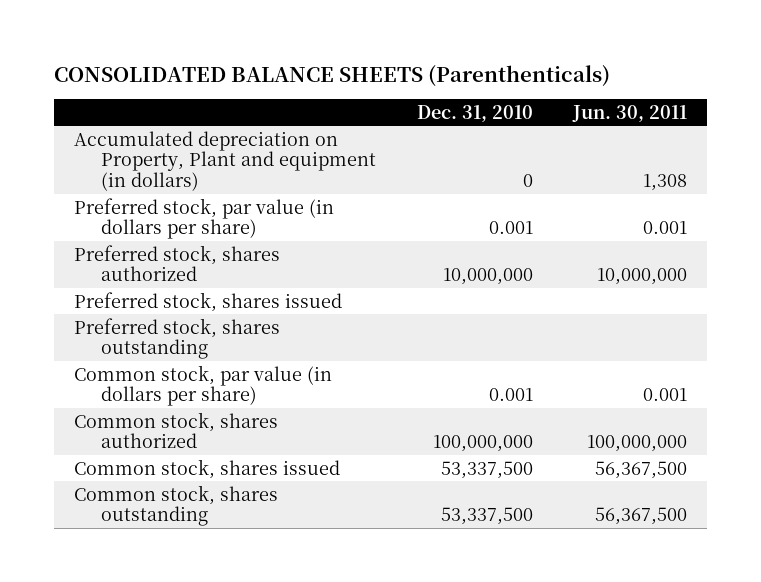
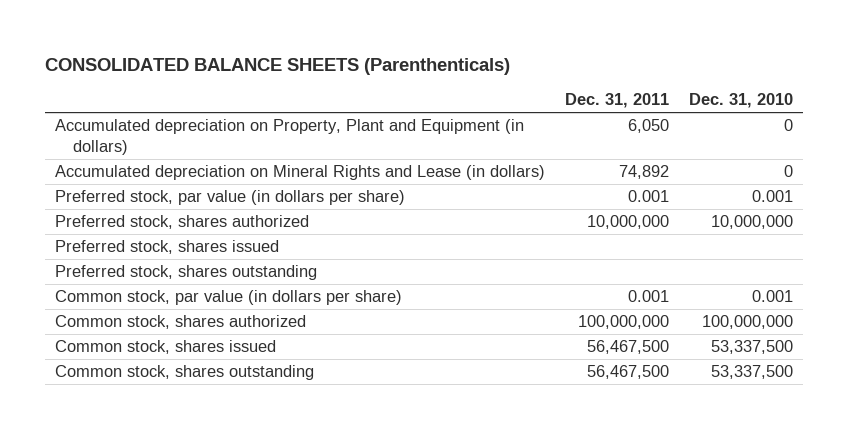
[572,104,688,122] Jun. 30, 2011 -> none
none -> [565,93,670,109] Dec. 31, 2011
[74,130,377,192] Accumulated depreciation on Property, Plant and equipment (in dollars) -> [55,119,525,156] Accumulated depreciation on Property, Plant and Equipment (in dollars)
none -> [55,165,546,181] Accumulated depreciation on Mineral Rights and Lease (in dollars)

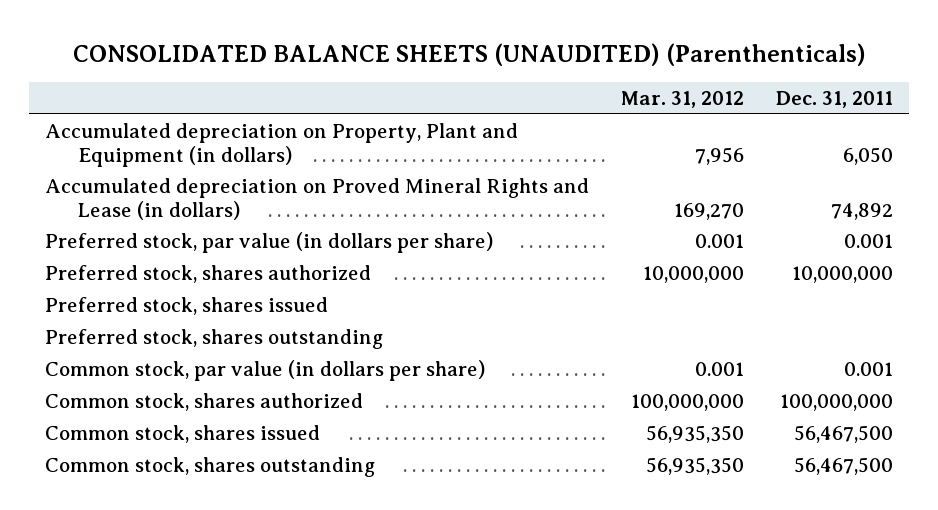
[45,57,511,75] CONSOLIDATED BALANCE SHEETS (Parenthenticals) -> [73,42,867,66] CONSOLIDATED BALANCE SHEETS (UNAUDITED) (Parenthenticals)
[689,93,794,109] Dec. 31, 2010 -> none
none -> [621,91,745,109] Mar. 31, 2012
[55,165,546,181] Accumulated depreciation on Mineral Rights and Lease (in dollars) -> [45,177,590,220] Accumulated depreciation on Proved Mineral Rights and Lease (in dollars)

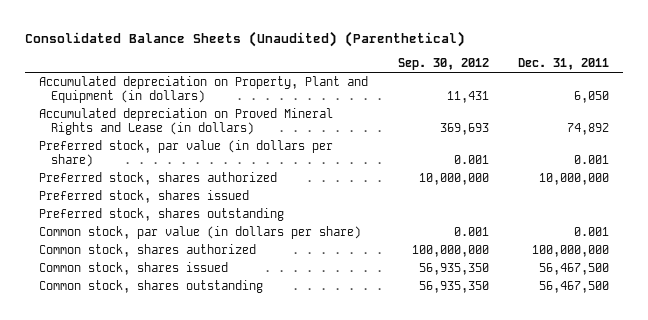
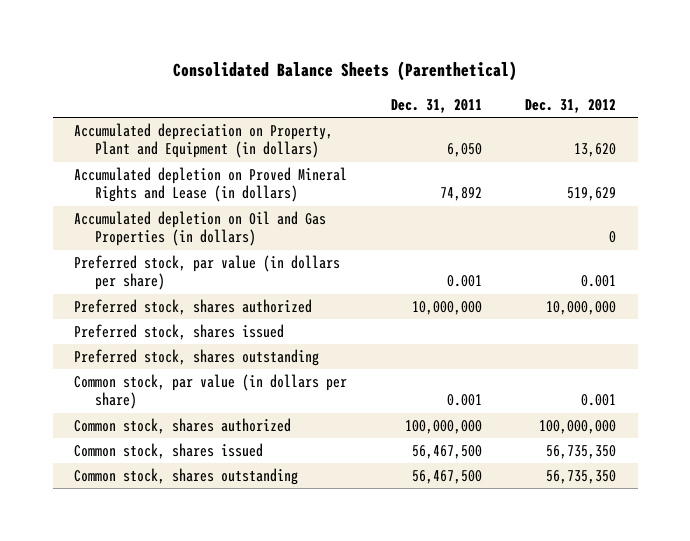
[24,30,465,47] Consolidated Balance Sheets (Unaudited) (Parenthetical) -> [173,61,518,82] Consolidated Balance Sheets (Parenthetical)
[397,58,489,71] Sep. 30, 2012 -> none
none -> [524,98,616,113] Dec. 31, 2012
[39,108,334,136] Accumulated depreciation on Proved Mineral Rights and Lease (in dollars) -> [74,167,348,203] Accumulated depletion on Proved Mineral Rights and Lease (in dollars)
none -> [74,211,327,247] Accumulated depletion on Oil and Gas Properties (in dollars)

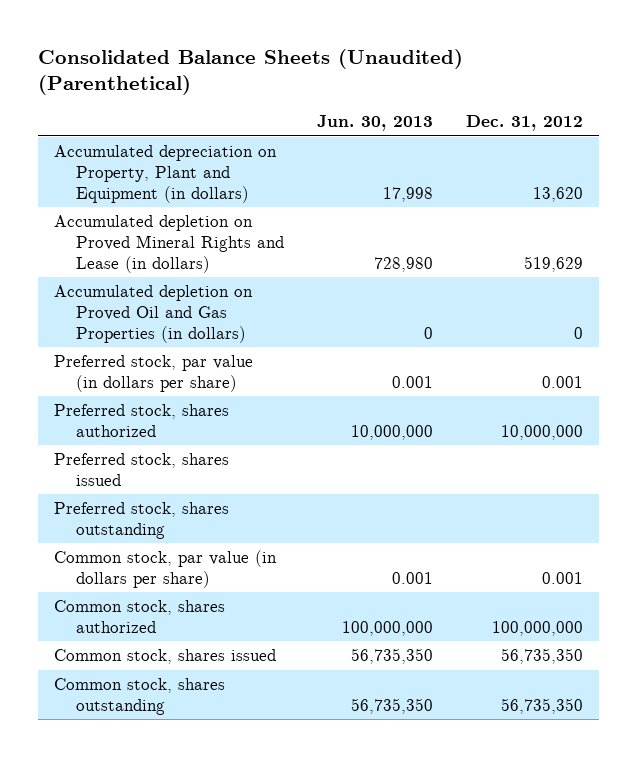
[173,61,518,82] Consolidated Balance Sheets (Parenthetical) -> [37,48,463,96] Consolidated Balance Sheets (Unaudited) (Parenthetical)
[390,98,482,113] Dec. 31, 2011 -> none
none -> [316,115,433,132] Jun. 30, 2013
[74,211,327,247] Accumulated depletion on Oil and Gas Properties (in dollars) -> [54,285,254,343] Accumulated depletion on Proved Oil and Gas Properties (in dollars)

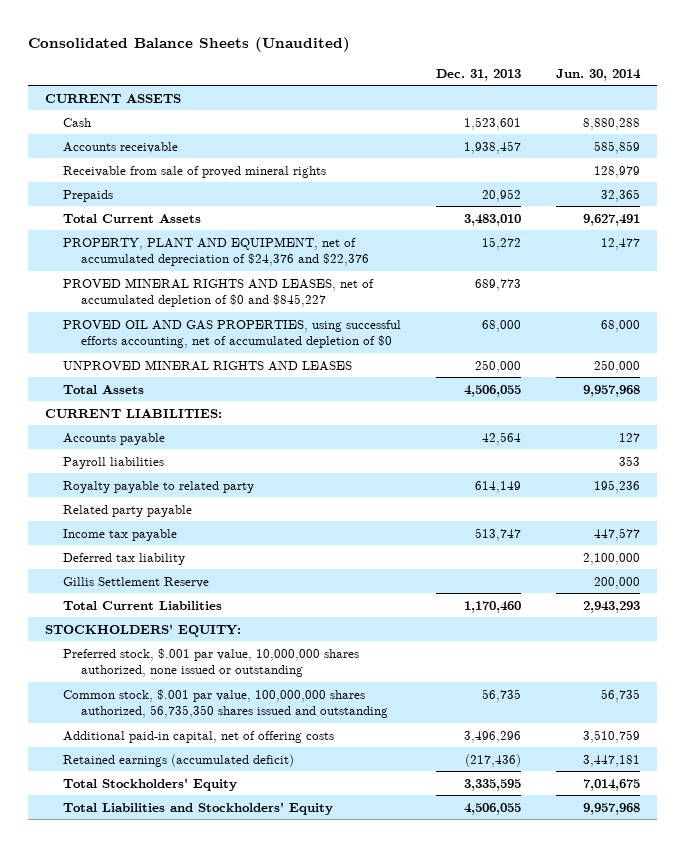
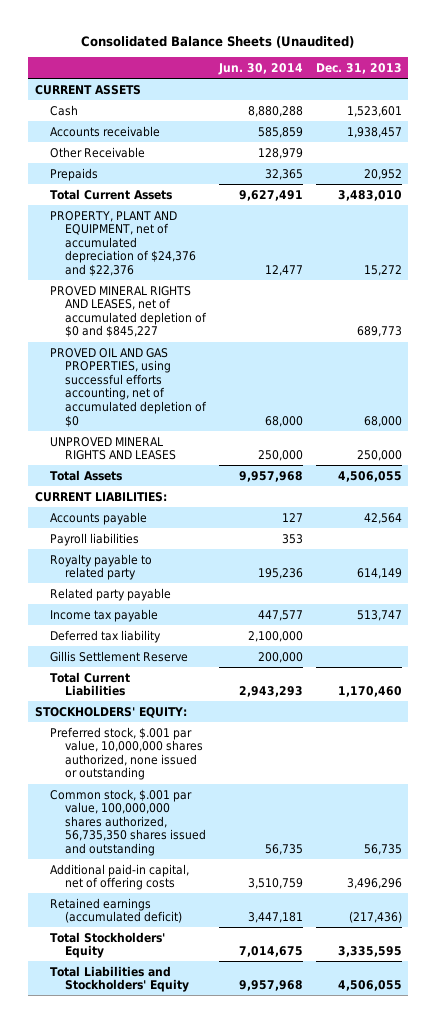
[63,165,327,178] Receivable from sale of proved mineral rights -> [49,146,145,158] Other Receivable

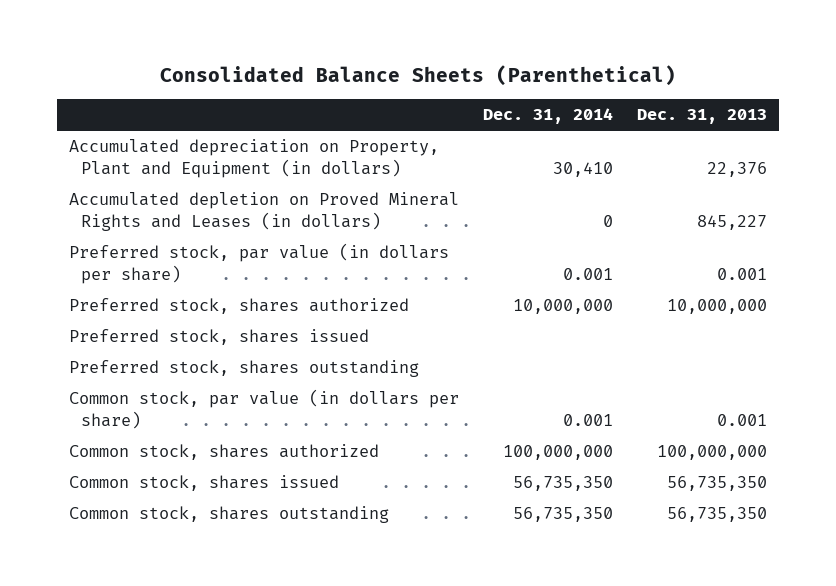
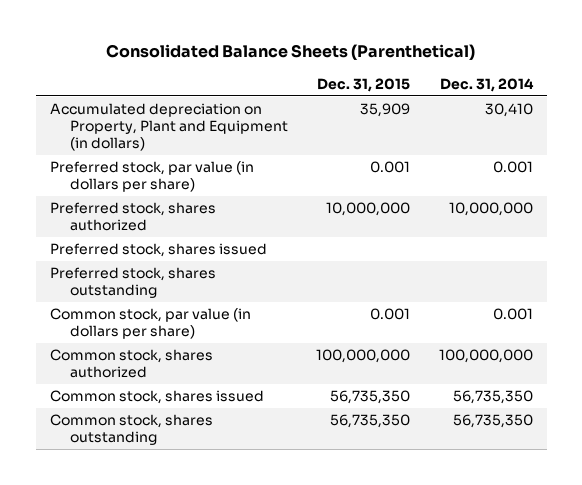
[636,109,767,125] Dec. 31, 2013 -> none
none -> [317,77,411,92] Dec. 31, 2015
[68,192,459,231] Accumulated depletion on Proved Mineral Rights and Leases (in dollars) -> none

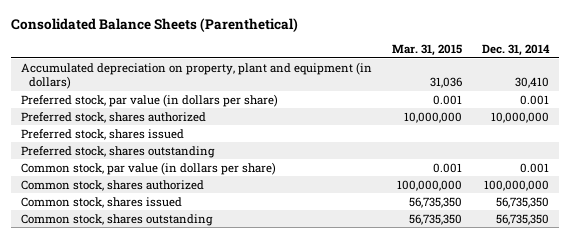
[317,77,411,92] Dec. 31, 2015 -> none
none -> [391,44,462,57] Mar. 31, 2015
[49,103,288,151] Accumulated depreciation on Property, Plant and Equipment (in dollars) -> [20,61,372,90] Accumulated depreciation on property, plant and equipment (in dollars)

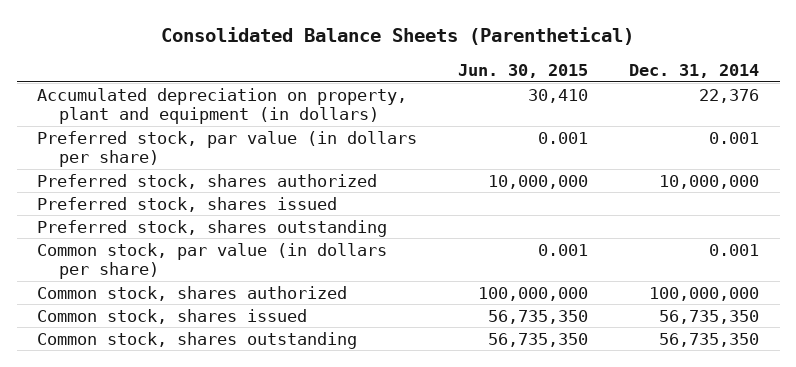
[391,44,462,57] Mar. 31, 2015 -> none
none -> [458,64,589,79] Jun. 30, 2015
[514,77,549,89] 30,410 -> [699,88,760,103] 22,376

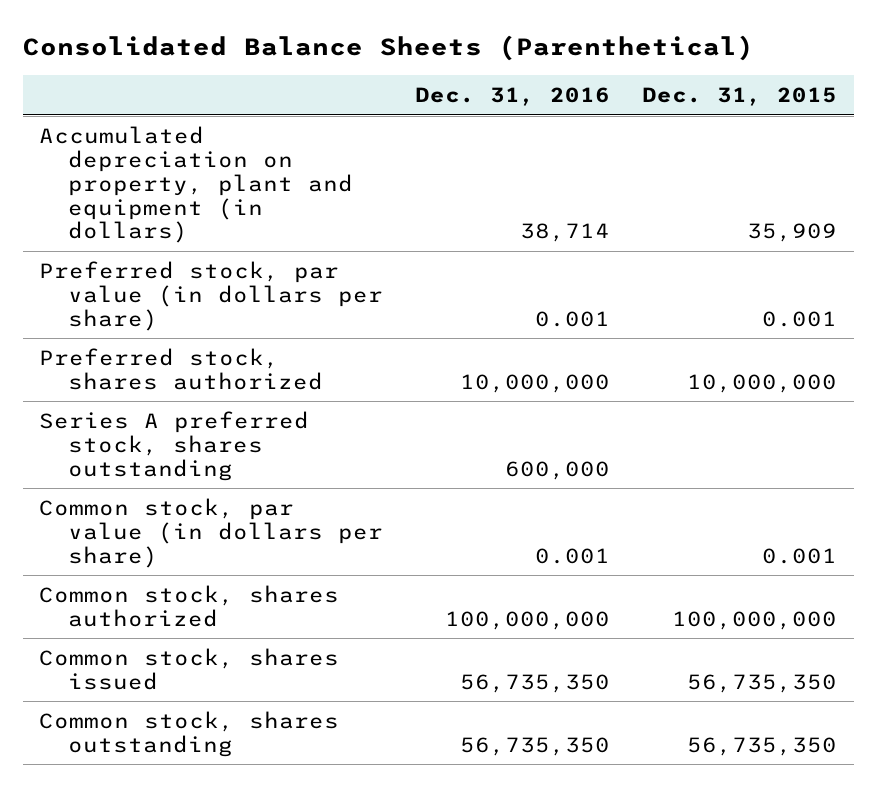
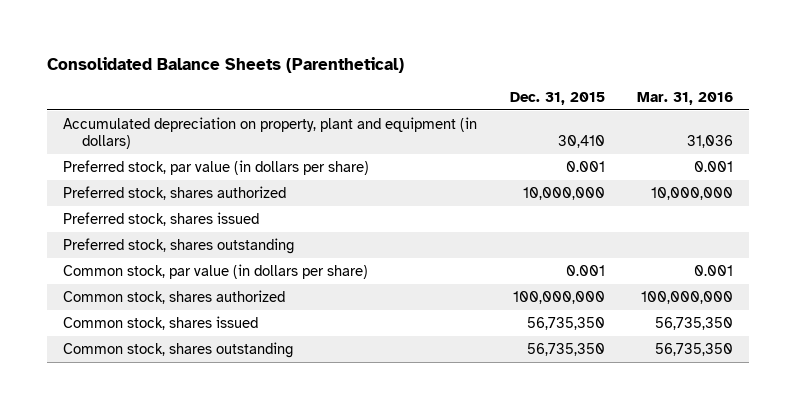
[415,87,611,107] Dec. 31, 2016 -> none
none -> [636,92,733,106] Mar. 31, 2016
[747,223,838,243] 35,909 -> [557,135,605,149] 30,410
none -> [63,211,260,226] Preferred stock, shares issued
[38,410,309,481] Series A preferred stock, shares outstanding -> [63,237,295,254] Preferred stock, shares outstanding

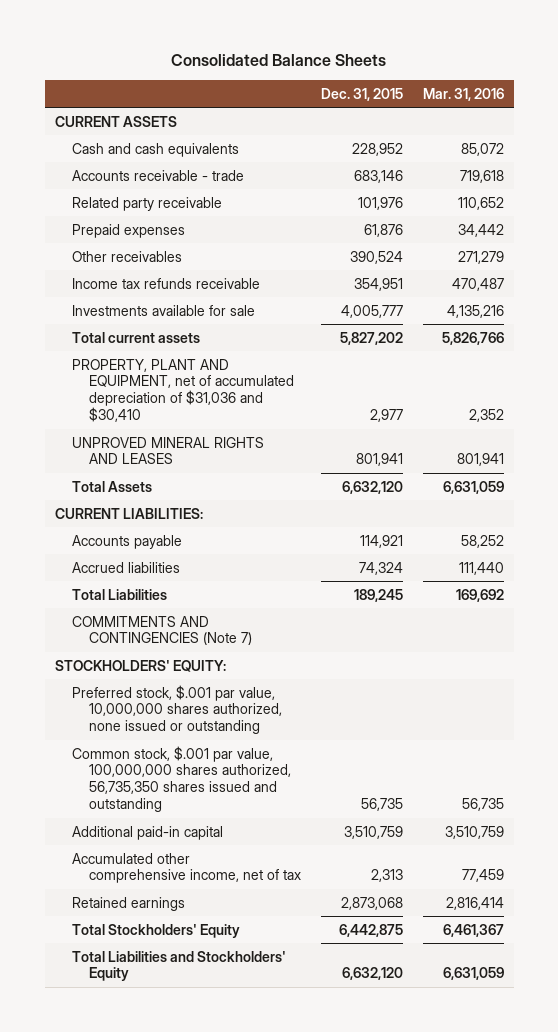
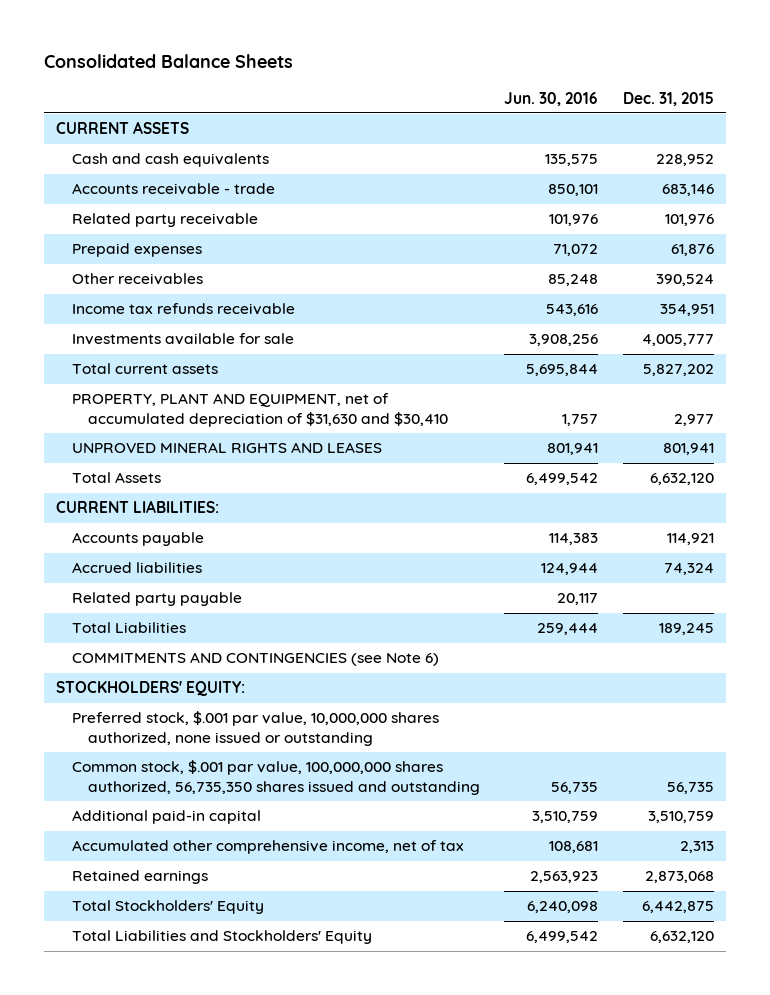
[422,87,504,101] Mar. 31, 2016 -> none
none -> [504,91,599,106] Jun. 30, 2016
[71,358,294,423] PROPERTY, PLANT AND EQUIPMENT, net of accumulated depreciation of $31,036 and $30,410 -> [71,393,448,427] PROPERTY, PLANT AND EQUIPMENT, net of accumulated depreciation of $31,630 and $30,410
none -> [71,592,242,607] Related party payable
[71,615,252,646] COMMITMENTS AND CONTINGENCIES (Note 7) -> [71,652,439,667] COMMITMENTS AND CONTINGENCIES (see Note 6)

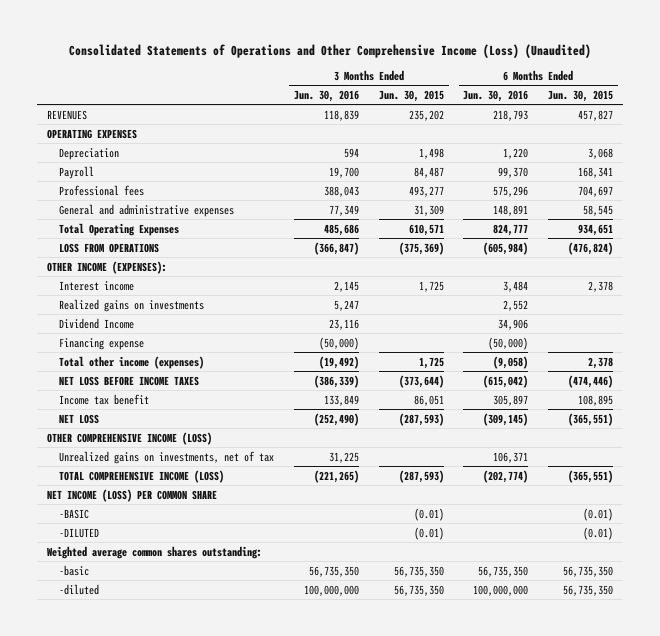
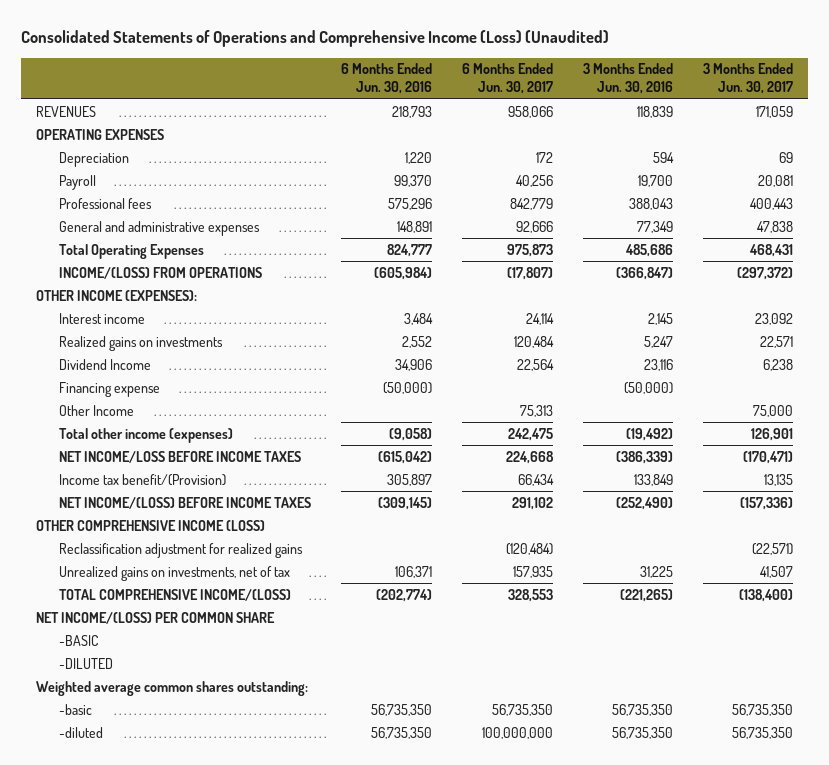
[68,43,591,58] Consolidated Statements of Operations and Other Comprehensive Income (Loss) (Unaudited) -> [21,30,610,48] Consolidated Statements of Operations and Comprehensive Income (Loss) (Unaudited)
[378,89,444,102] Jun. 30, 2015 -> none
[548,89,614,102] Jun. 30, 2015 -> none
none -> [461,63,553,95] 6 Months Ended Jun. 30, 2017
none -> [702,63,793,95] 3 Months Ended Jun. 30, 2017
[59,242,160,253] LOSS FROM OPERATIONS -> [58,266,262,279] INCOME/(LOSS) FROM OPERATIONS
none -> [58,404,134,416] Other Income
[59,375,200,386] NET LOSS BEFORE INCOME TAXES -> [58,450,301,463] NET INCOME/LOSS BEFORE INCOME TAXES
[59,393,150,405] Income tax benefit -> [58,473,226,486] Income tax benefit/(Provision)
[59,413,100,424] NET LOSS -> [58,496,311,509] NET INCOME/(LOSS) BEFORE INCOME TAXES
none -> [58,542,303,558] Reclassification adjustment for realized gains
[59,469,225,483] TOTAL COMPREHENSIVE INCOME (LOSS) -> [58,588,291,601] TOTAL COMPREHENSIVE INCOME/(LOSS)
[46,488,217,502] NET INCOME (LOSS) PER COMMON SHARE -> [36,611,276,624] NET INCOME/(LOSS) PER COMMON SHARE
[304,584,360,596] 100,000,000 -> [611,726,673,739] 56,735,350
[473,584,529,596] 100,000,000 -> [370,726,432,739] 56,735,350

